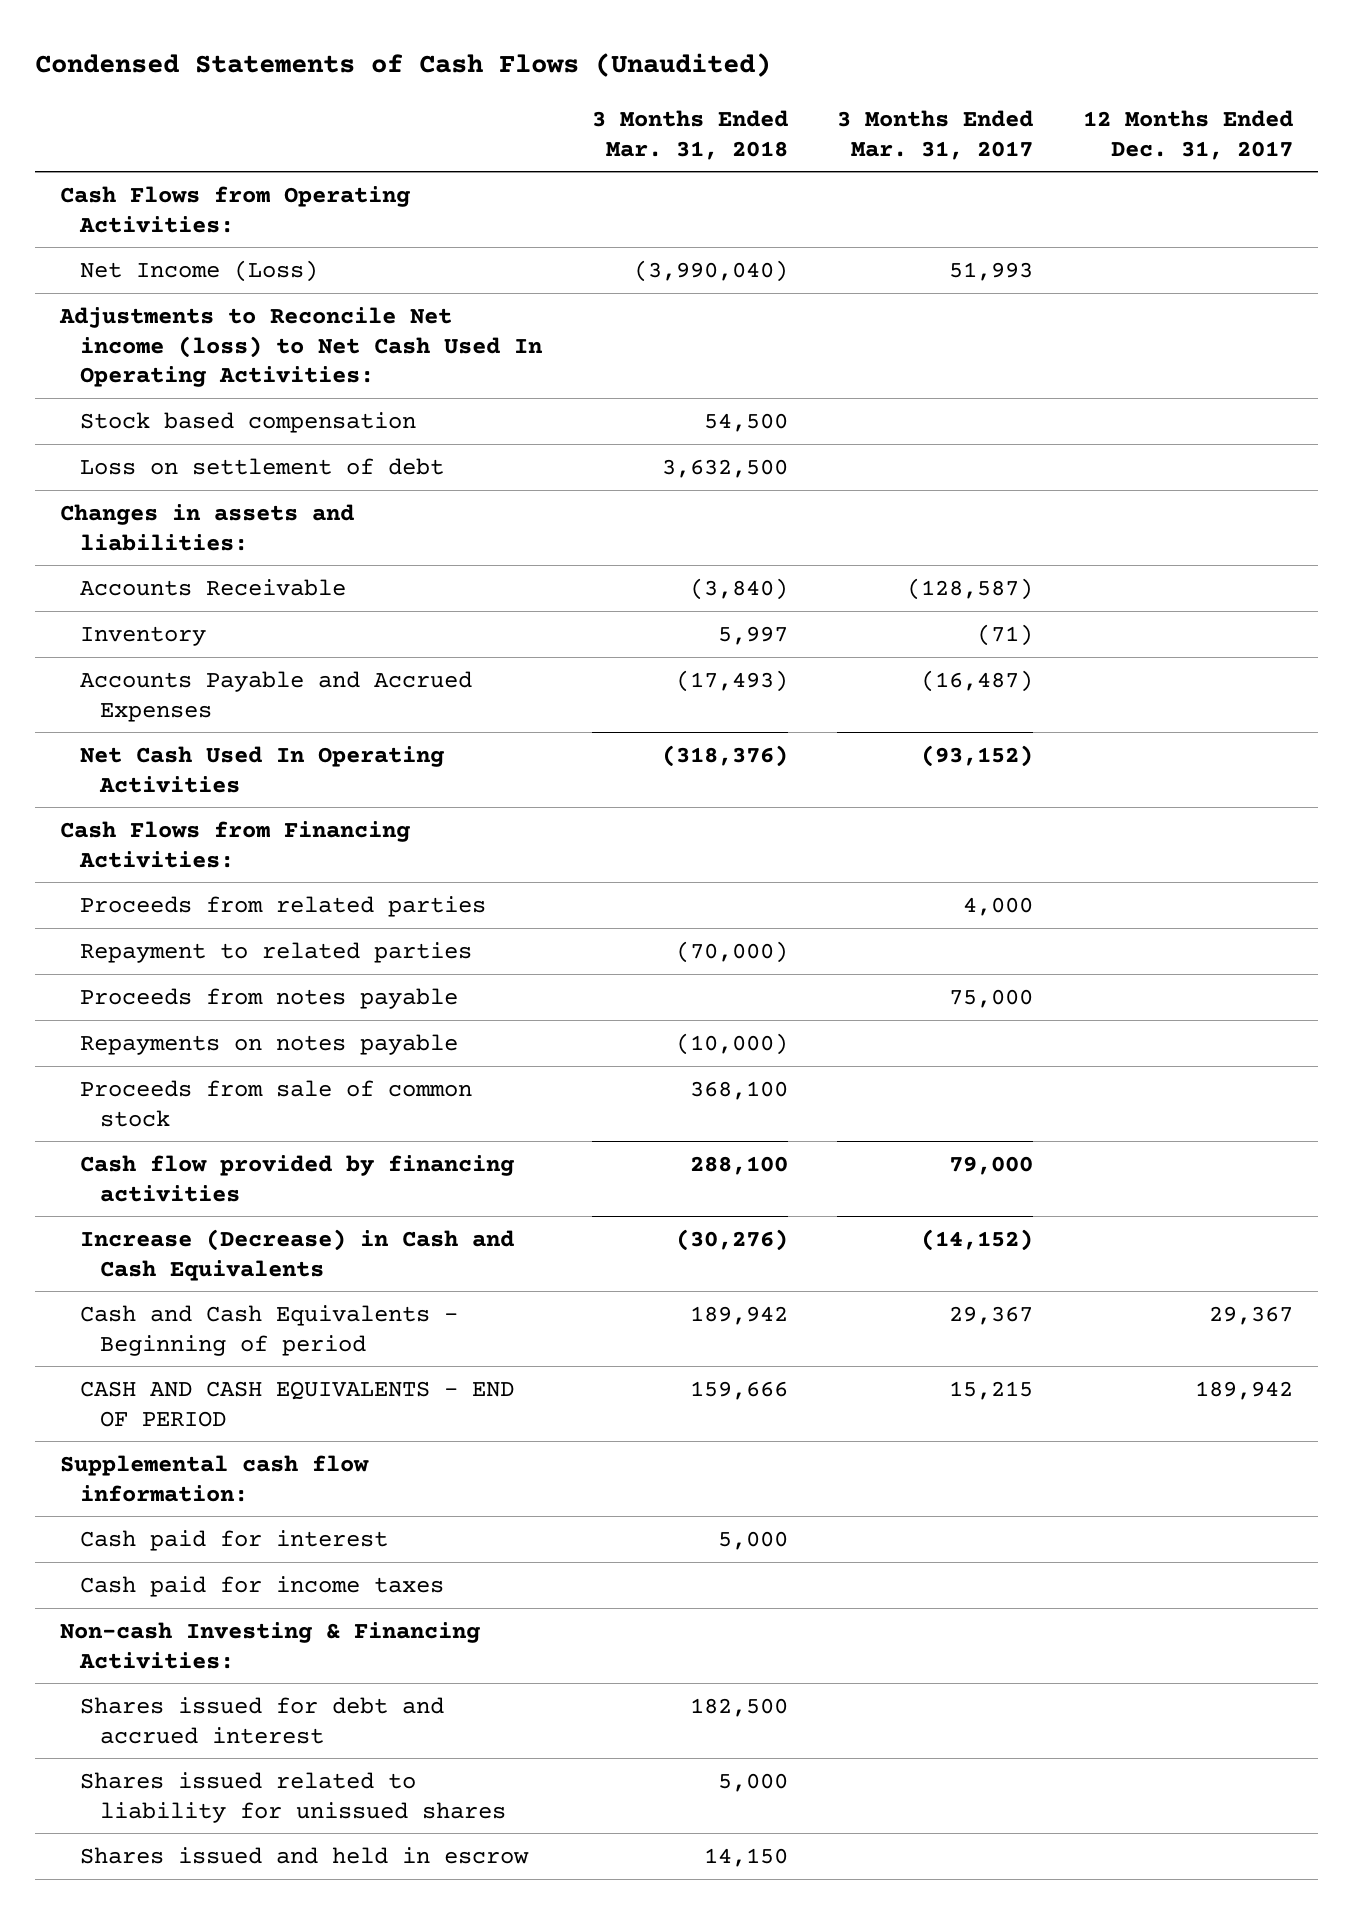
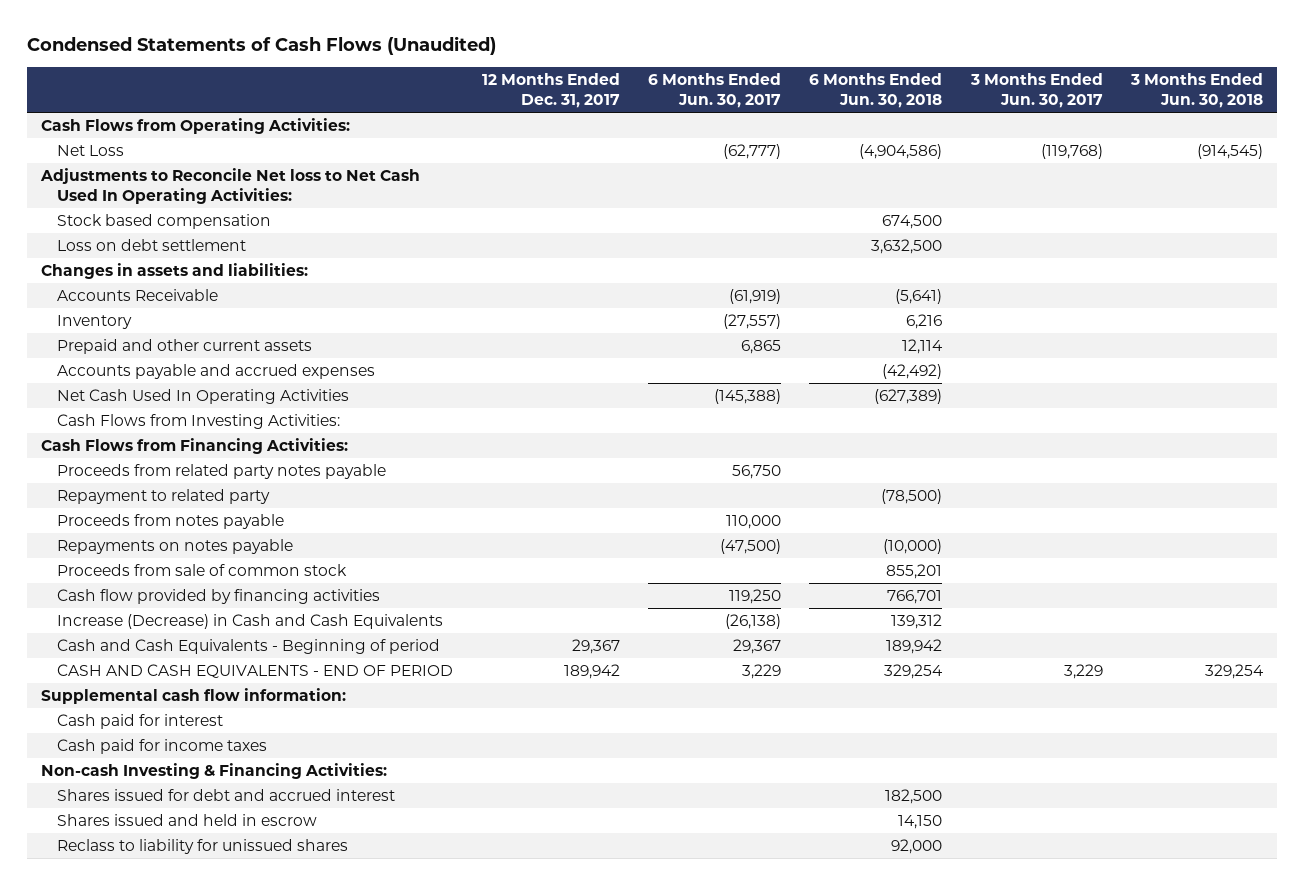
[591,109,788,160] 3 Months Ended Mar. 31, 2018 -> none
[837,109,1034,160] 3 Months Ended Mar. 31, 2017 -> none
none -> [647,72,781,109] 6 Months Ended Jun. 30, 2017
none -> [809,72,943,109] 6 Months Ended Jun. 30, 2018
none -> [969,72,1103,109] 3 Months Ended Jun. 30, 2017
none -> [1130,72,1264,109] 3 Months Ended Jun. 30, 2018
[79,259,318,282] Net Income (Loss) -> [57,145,125,157] Net Loss
[58,306,543,388] Adjustments to Reconcile Net income (loss) to Net Cash Used In Operating Activities: -> [39,168,420,205] Adjustments to Reconcile Net loss to Net Cash Used In Operating Activities:
[79,457,444,475] Loss on settlement of debt -> [57,239,247,252] Loss on debt settlement
none -> [57,339,313,355] Prepaid and other current assets
[79,670,472,722] Accounts Payable and Accrued Expenses -> [57,364,376,380] Accounts payable and accrued expenses
none -> [57,414,341,430] Cash Flows from Investing Activities:
[79,895,486,917] Proceeds from related parties -> [57,464,387,480] Proceeds from related party notes payable
[79,941,472,963] Repayment to related parties -> [57,489,271,505] Repayment to related party
[79,1771,507,1823] Shares issued related to liability for unissued shares -> none
none -> [57,839,349,855] Reclass to liability for unissued shares

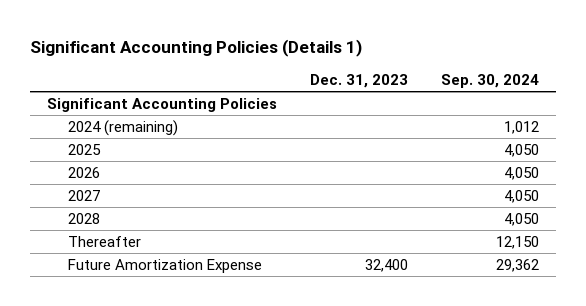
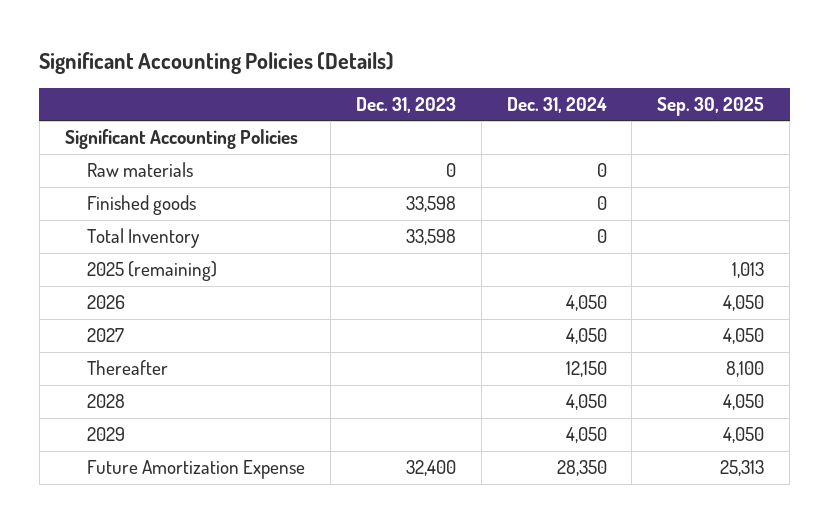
[30,39,363,58] Significant Accounting Policies (Details 1) -> [39,51,395,74] Significant Accounting Policies (Details)
[441,73,540,88] Sep. 30, 2024 -> none
none -> [506,96,607,113] Dec. 31, 2024
none -> [657,96,765,116] Sep. 30, 2025
[68,143,102,155] 2025 -> none
none -> [86,162,193,178] Raw materials
none -> [86,195,196,216] Finished goods
none -> [86,228,200,249] Total Inventory
[68,119,179,136] 2024 (remaining) -> [86,261,217,282] 2025 (remaining)
[68,212,101,224] 2028 -> [86,394,125,409] 2028
none -> [86,427,125,442] 2029

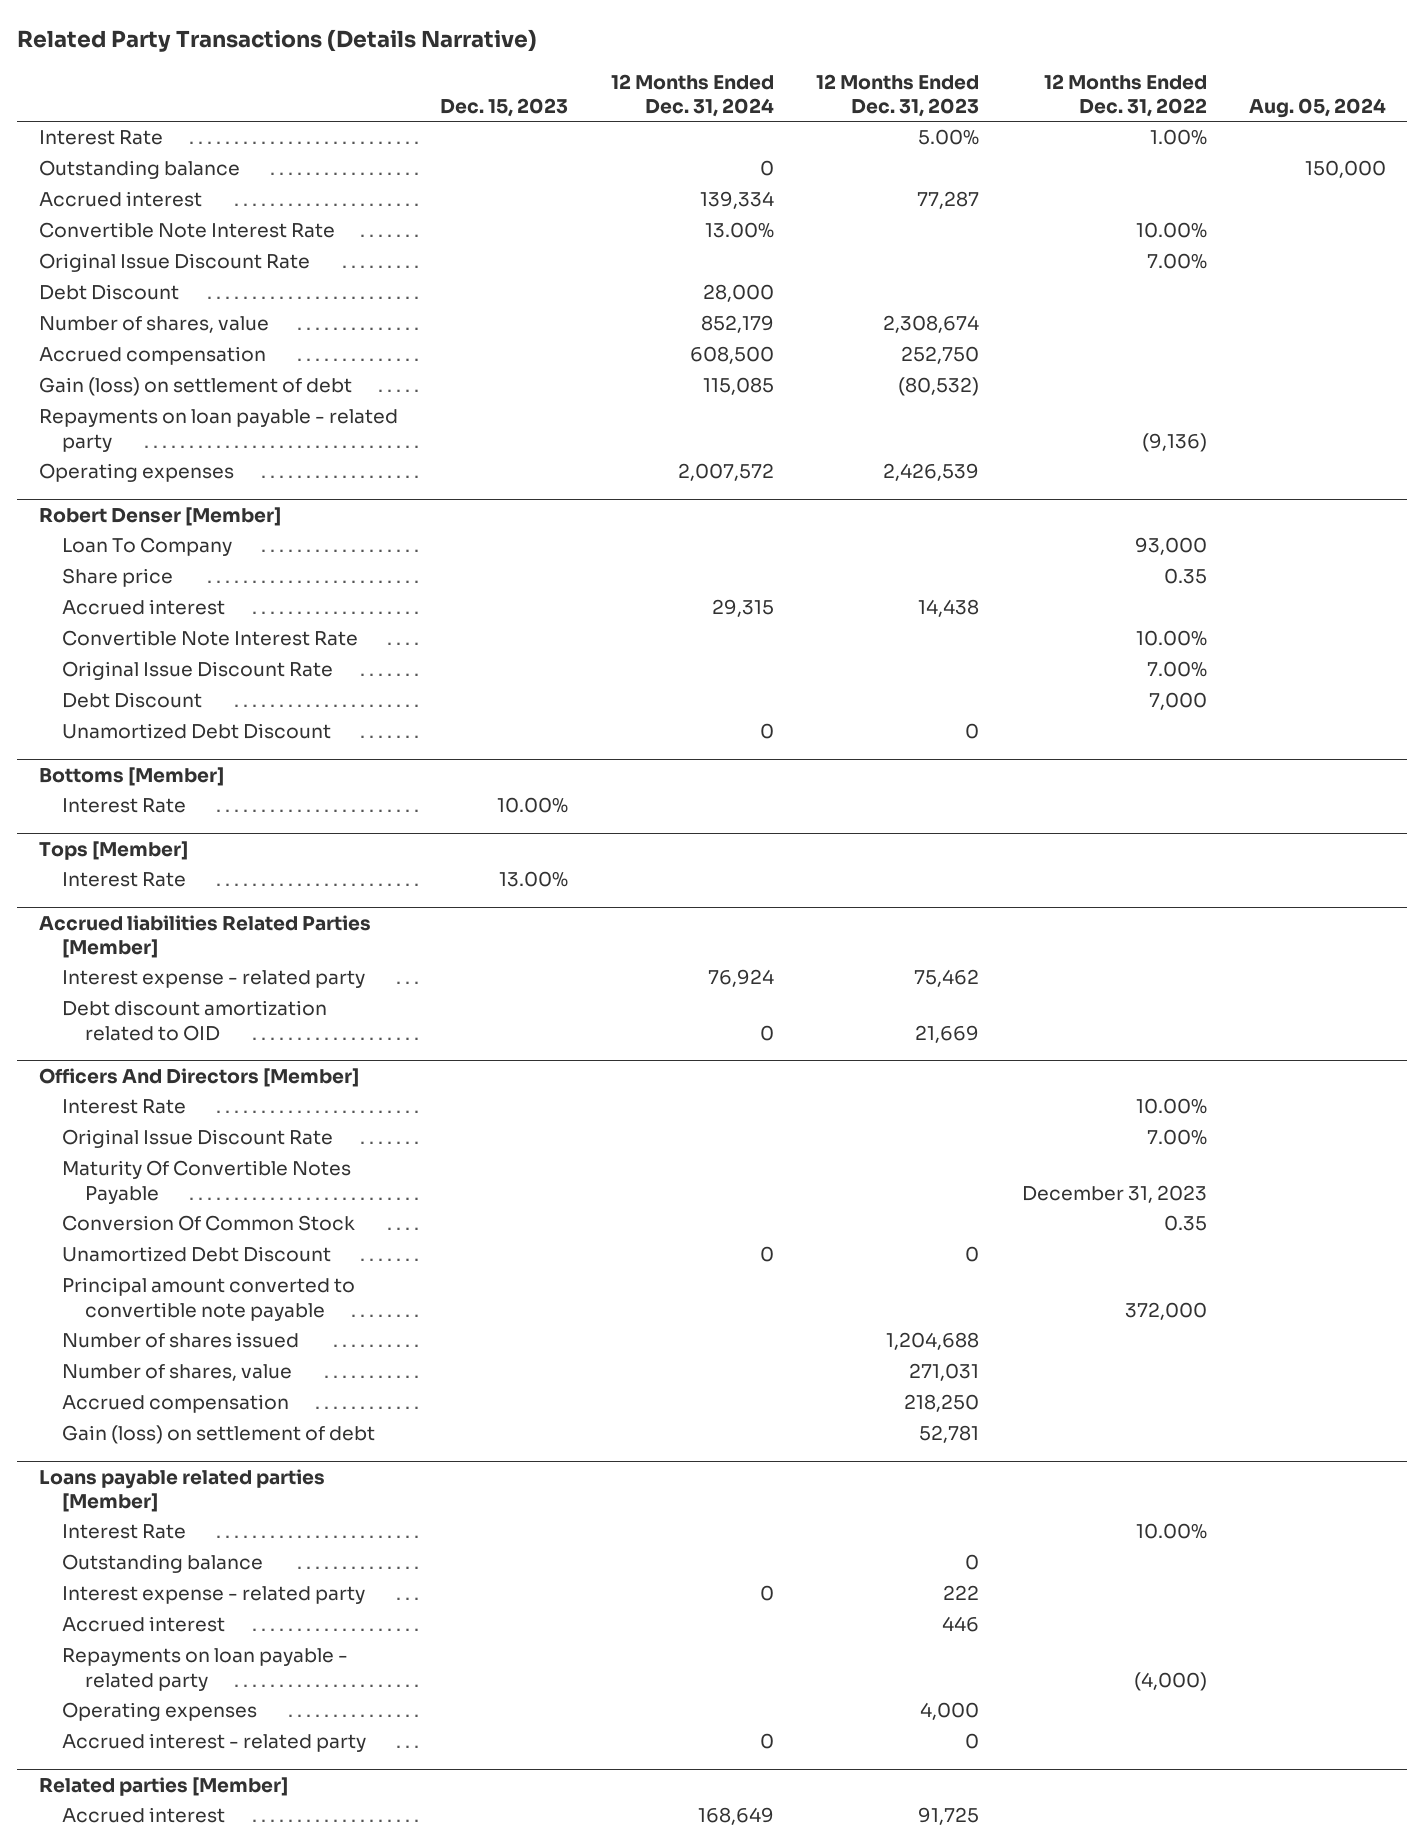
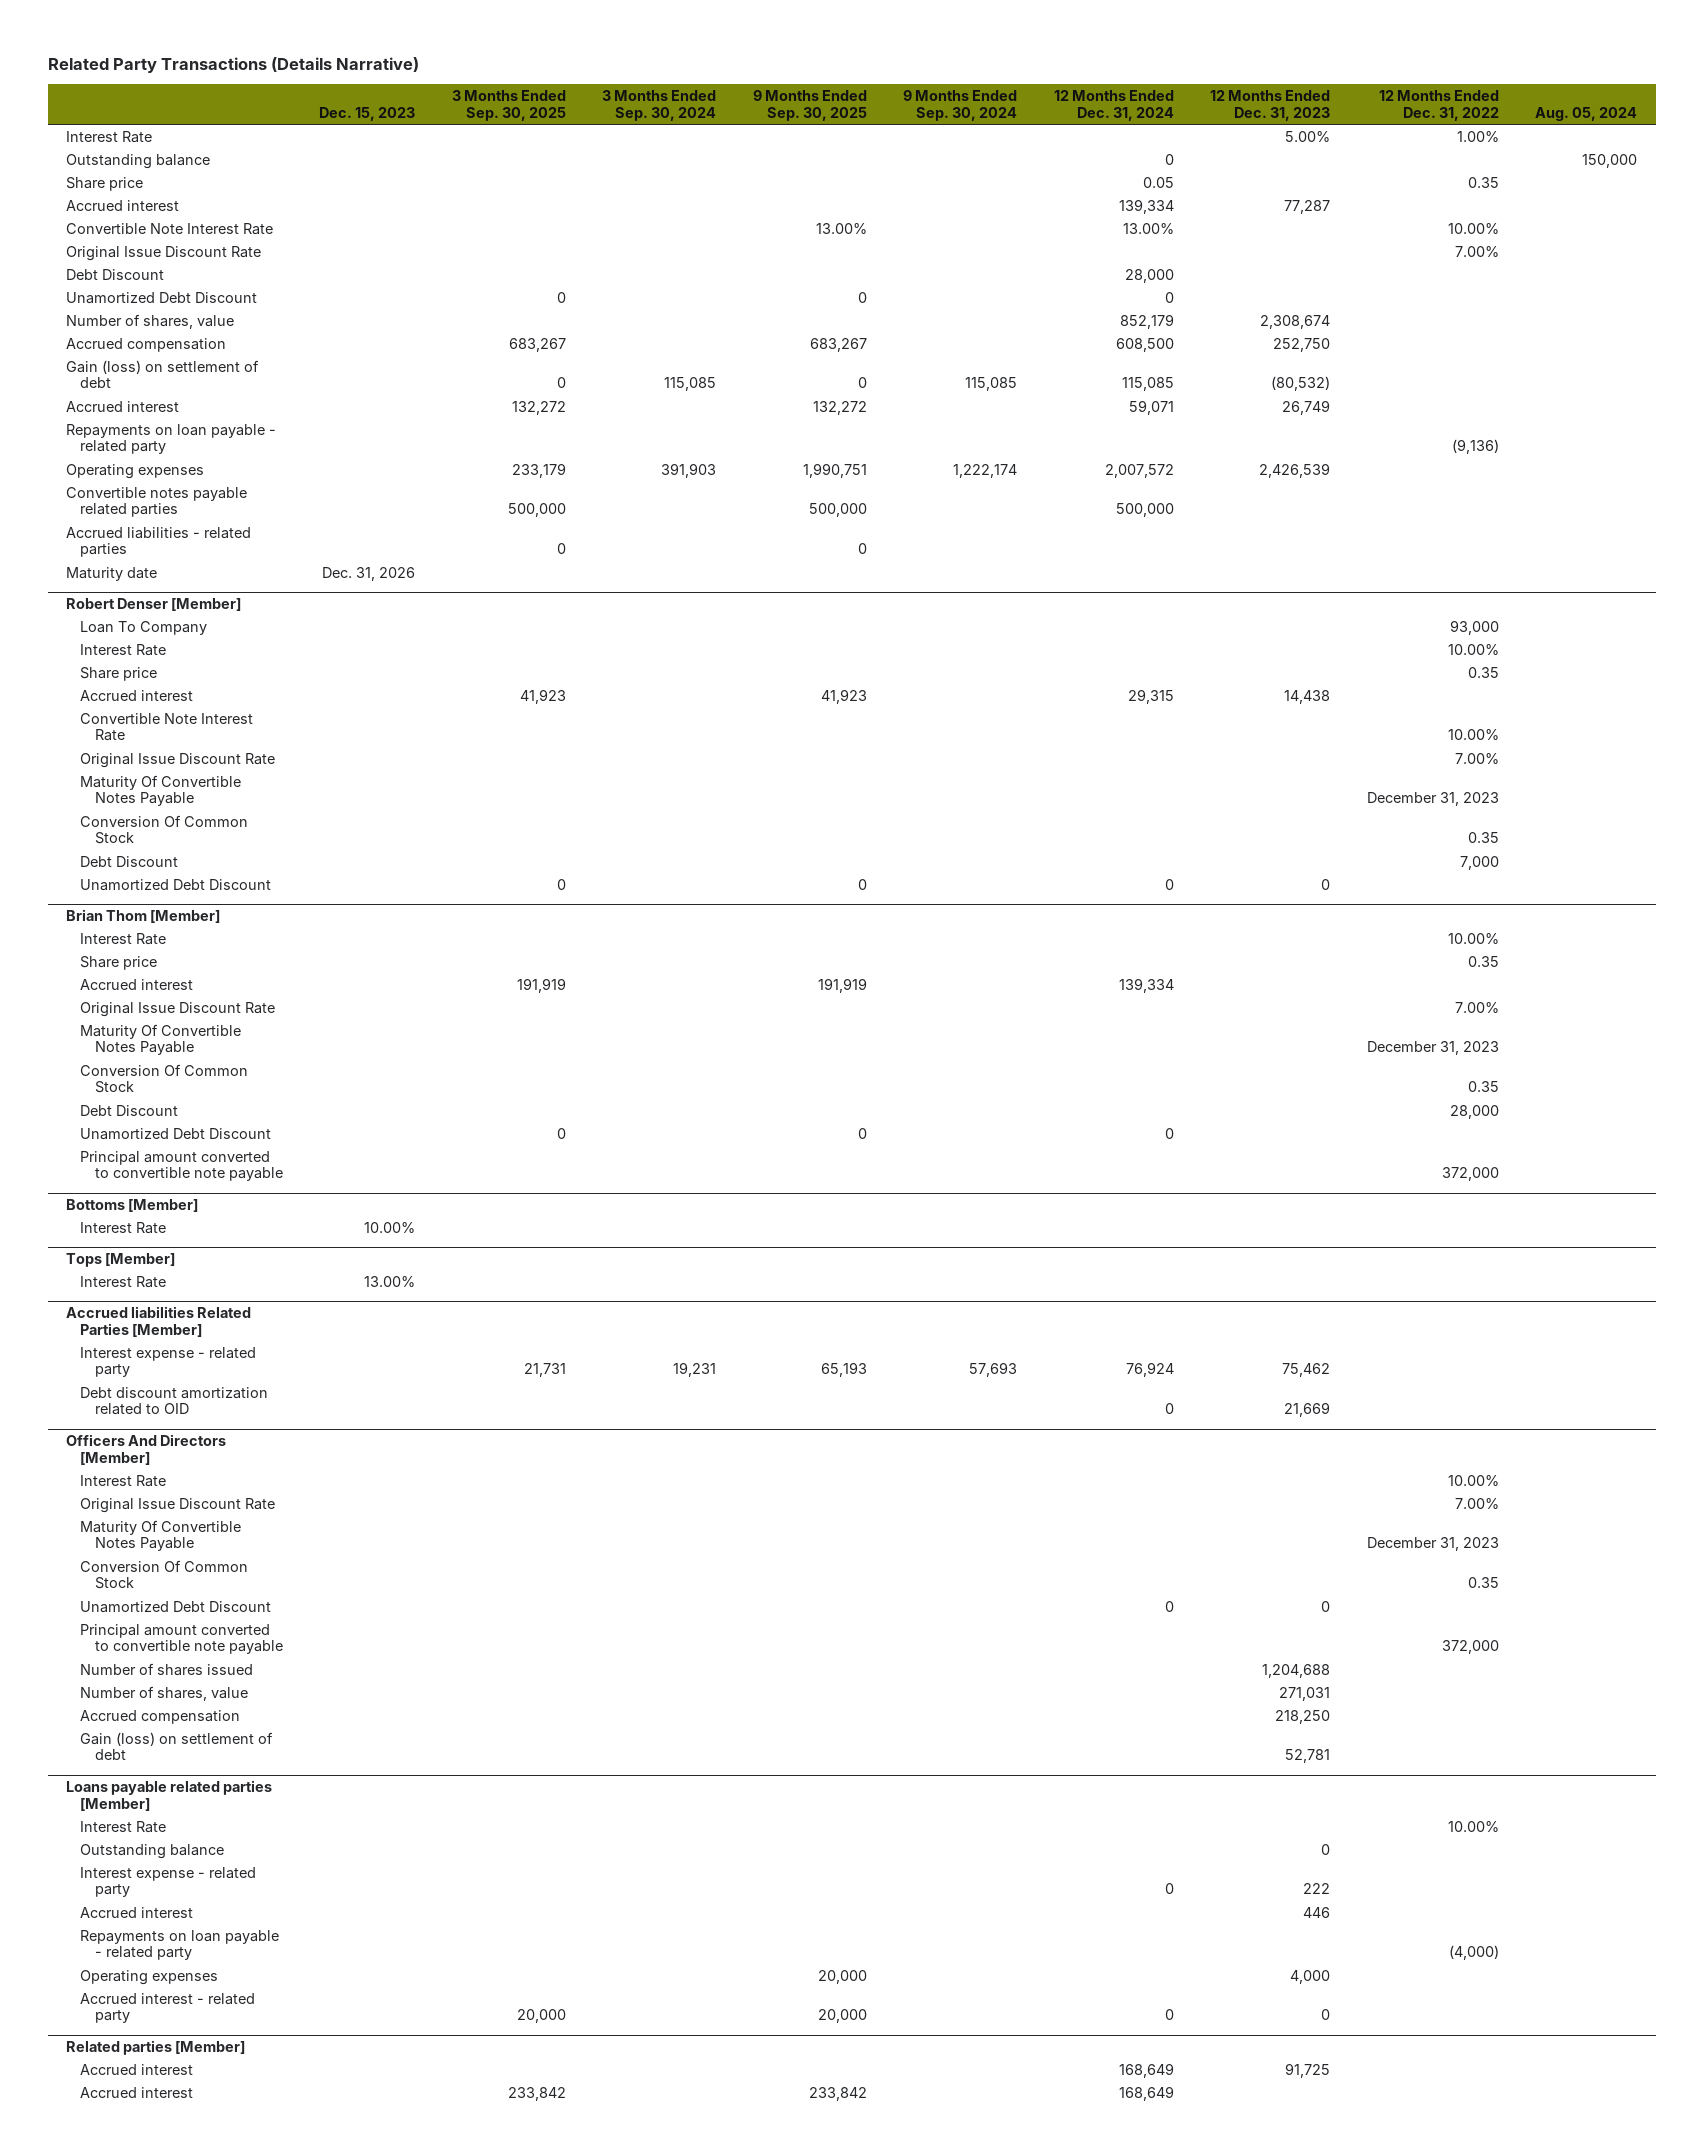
none -> [451,90,566,121] 3 Months Ended Sep. 30, 2025
none -> [602,90,717,121] 3 Months Ended Sep. 30, 2024
none -> [752,90,867,121] 9 Months Ended Sep. 30, 2025
none -> [903,90,1018,121] 9 Months Ended Sep. 30, 2024
none -> [66,176,144,191] Share price
none -> [66,291,258,304] Unamortized Debt Discount
none -> [66,400,180,412] Accrued interest
none -> [66,486,248,518] Convertible notes payable related parties
none -> [66,526,252,558] Accrued liabilities - related parties
none -> [66,566,158,581] Maturity date
none -> [80,643,167,656] Interest Rate
none -> [80,774,242,807] Maturity Of Convertible Notes Payable
none -> [80,814,249,845] Conversion Of Common Stock
none -> [66,909,221,924] Brian Thom [Member]
none -> [80,932,167,945] Interest Rate
none -> [80,955,158,970] Share price
none -> [80,978,194,990] Accrued interest
none -> [80,1001,276,1017] Original Issue Discount Rate
none -> [80,1023,242,1056] Maturity Of Convertible Notes Payable
none -> [80,1063,249,1094] Conversion Of Common Stock
none -> [80,1104,179,1116] Debt Discount
none -> [80,1127,272,1140] Unamortized Debt Discount
none -> [80,1150,283,1182] Principal amount converted to convertible note payable
none -> [80,2086,194,2098] Accrued interest

